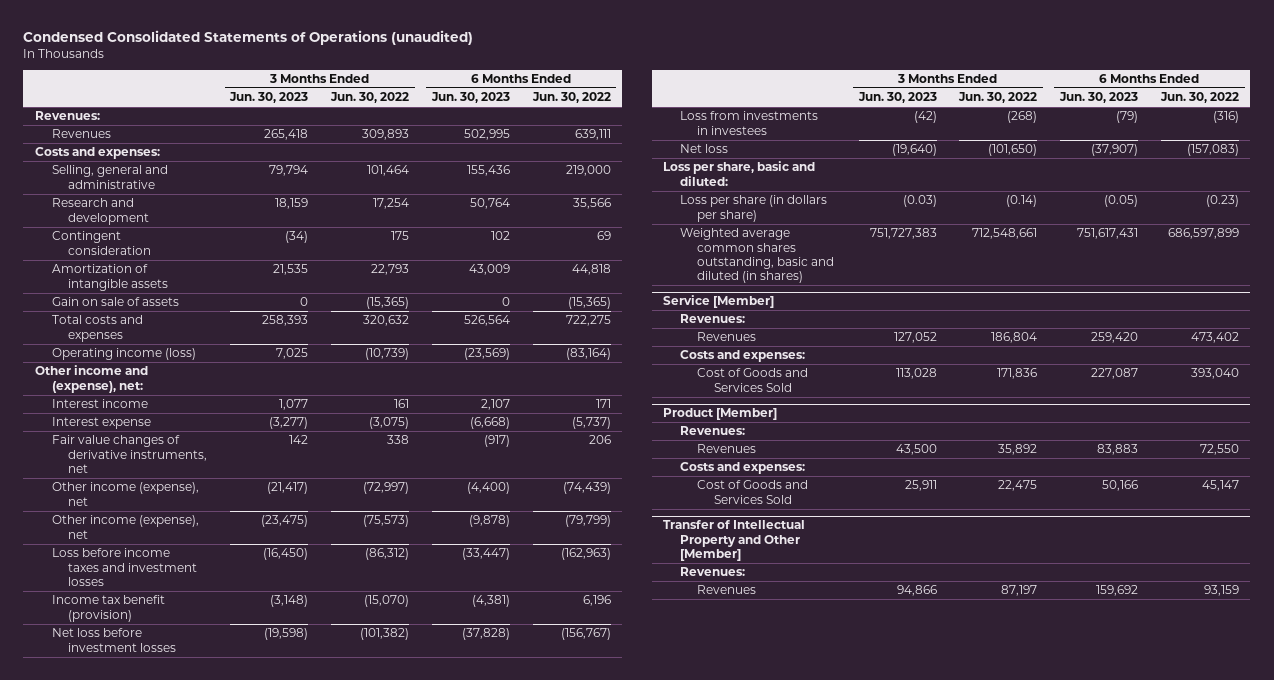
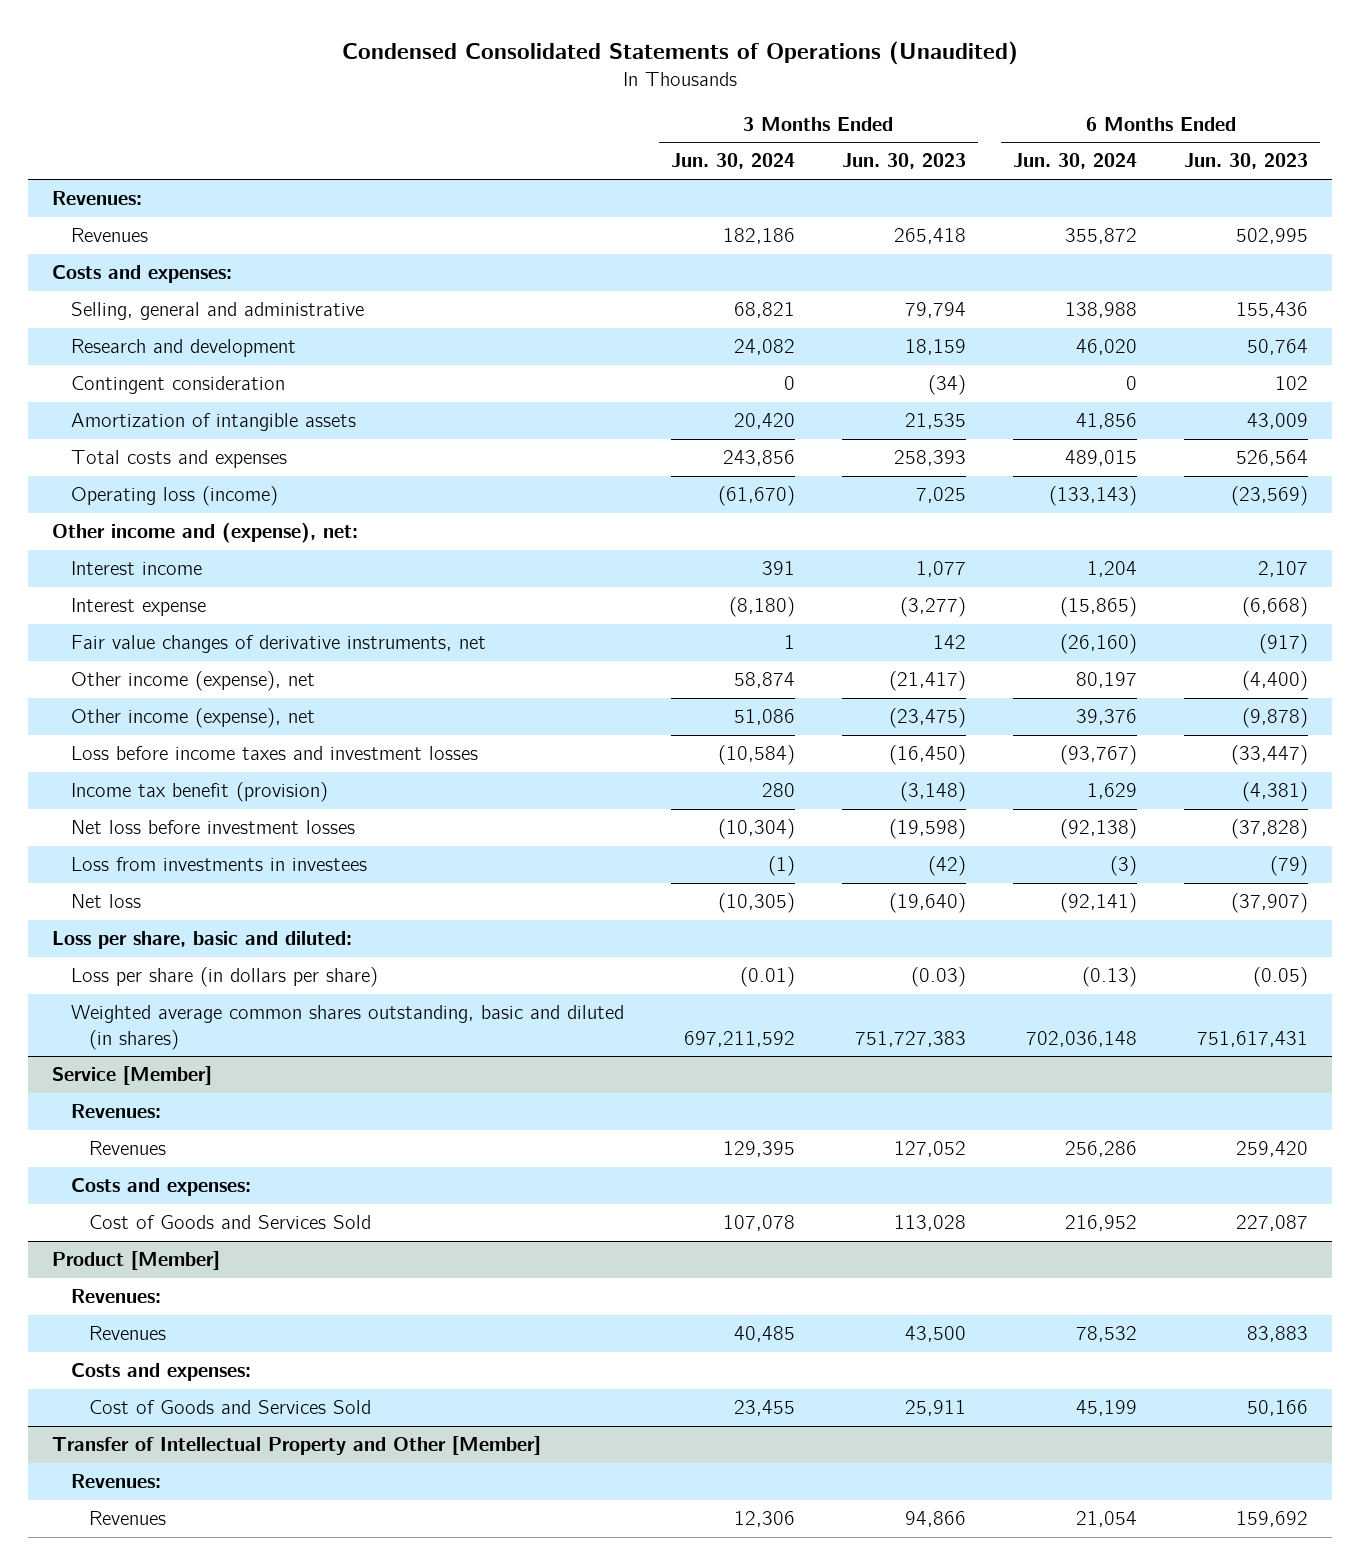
[23,29,474,45] Condensed Consolidated Statements of Operations (unaudited) -> [342,41,1019,66] Condensed Consolidated Statements of Operations (Unaudited)
[330,92,410,104] Jun. 30, 2022 -> none
[531,92,611,104] Jun. 30, 2022 -> none
none -> [670,153,795,170] Jun. 30, 2024
none -> [1013,153,1138,170] Jun. 30, 2024
[51,297,179,307] Gain on sale of assets -> none
[51,348,196,361] Operating income (loss) -> [70,486,278,507] Operating loss (income)

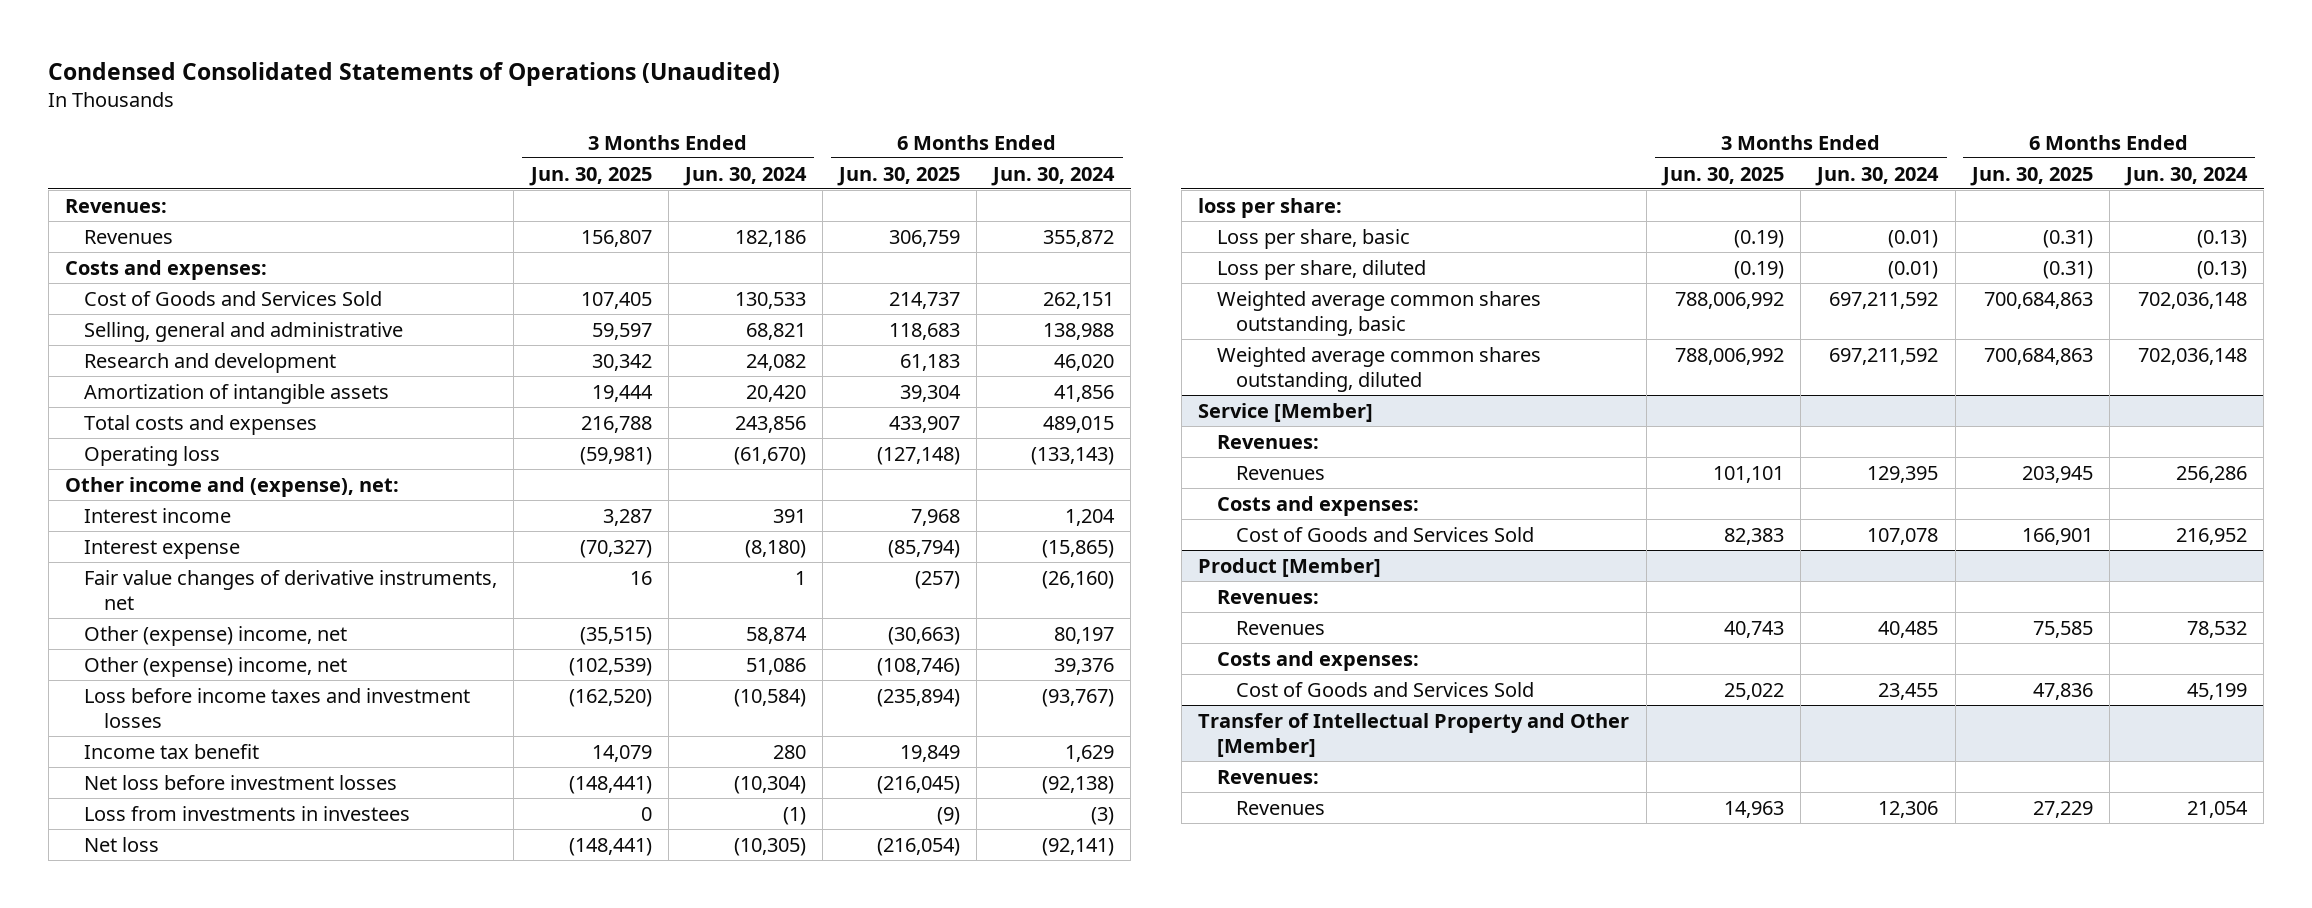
[841,153,966,170] Jun. 30, 2023 -> none
[1184,153,1309,170] Jun. 30, 2023 -> none
none -> [528,166,652,186] Jun. 30, 2025
none -> [837,166,961,186] Jun. 30, 2025
none -> [84,290,383,306] Cost of Goods and Services Sold
[70,376,285,395] Contingent consideration -> none
[70,486,278,507] Operating loss (income) -> [84,445,221,466] Operating loss
[70,671,315,692] Other income (expense), net -> [84,625,348,646] Other (expense) income, net
[70,708,315,729] Other income (expense), net -> [84,656,348,677] Other (expense) income, net
[70,782,328,803] Income tax benefit (provision) -> [84,743,260,759] Income tax benefit
[51,931,352,950] Loss per share, basic and diluted: -> [1197,197,1342,218] loss per share:
[70,967,378,988] Loss per share (in dollars per share) -> [1216,228,1410,249] Loss per share, basic
none -> [1216,259,1426,280] Loss per share, diluted
[70,1005,624,1050] Weighted average common shares outstanding, basic and diluted (in shares) -> [1216,290,1541,336] Weighted average common shares outstanding, basic
none -> [1216,346,1541,392] Weighted average common shares outstanding, diluted

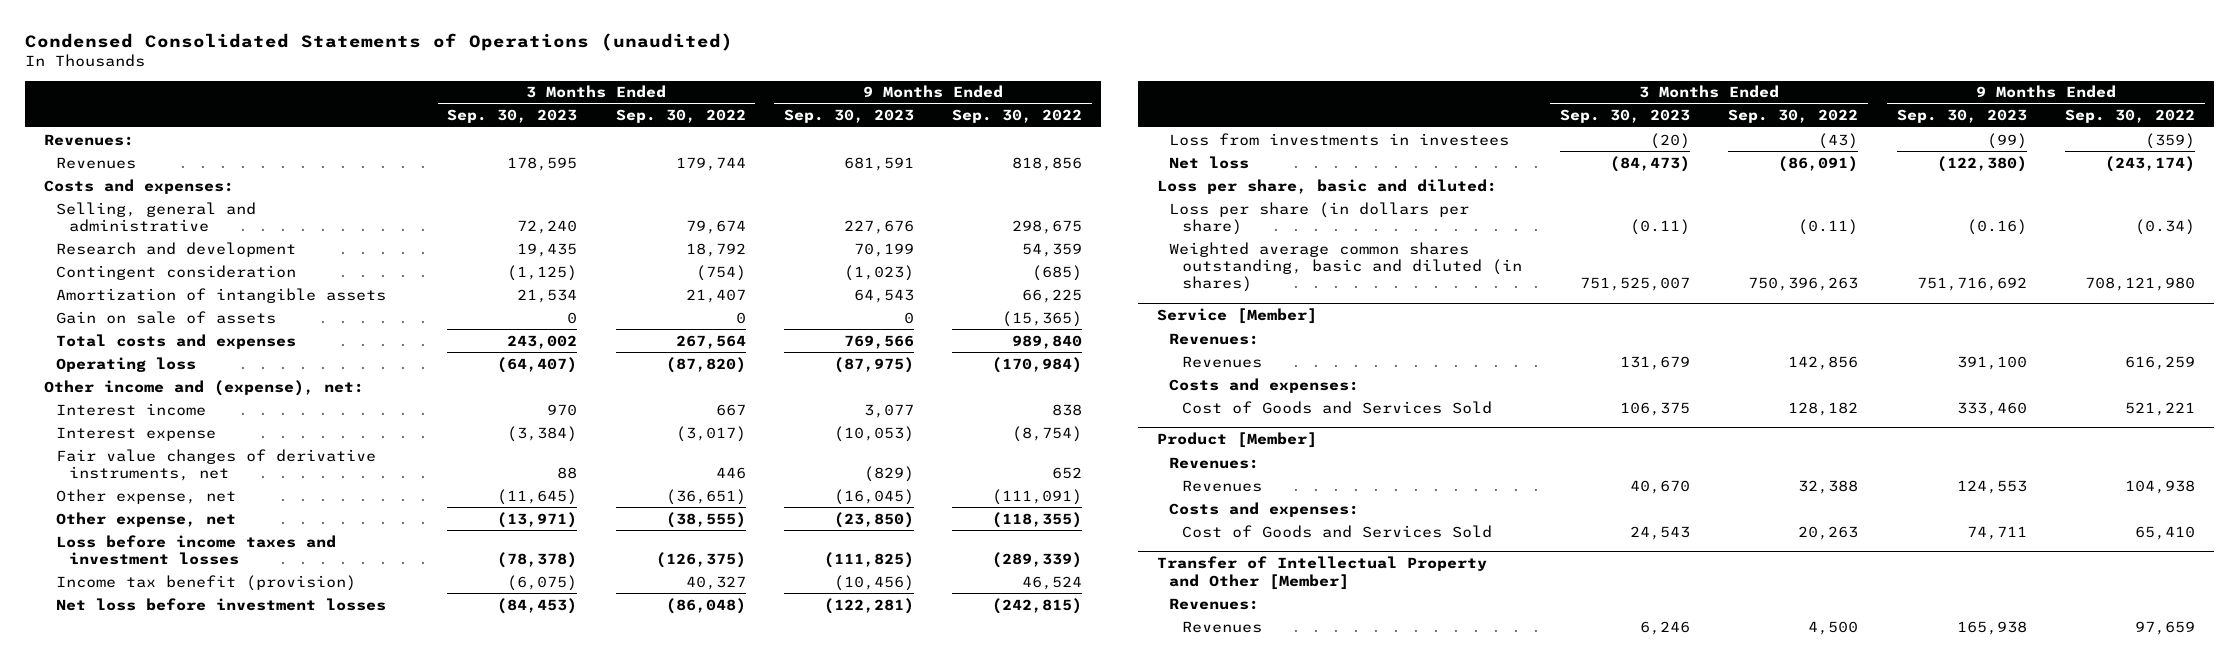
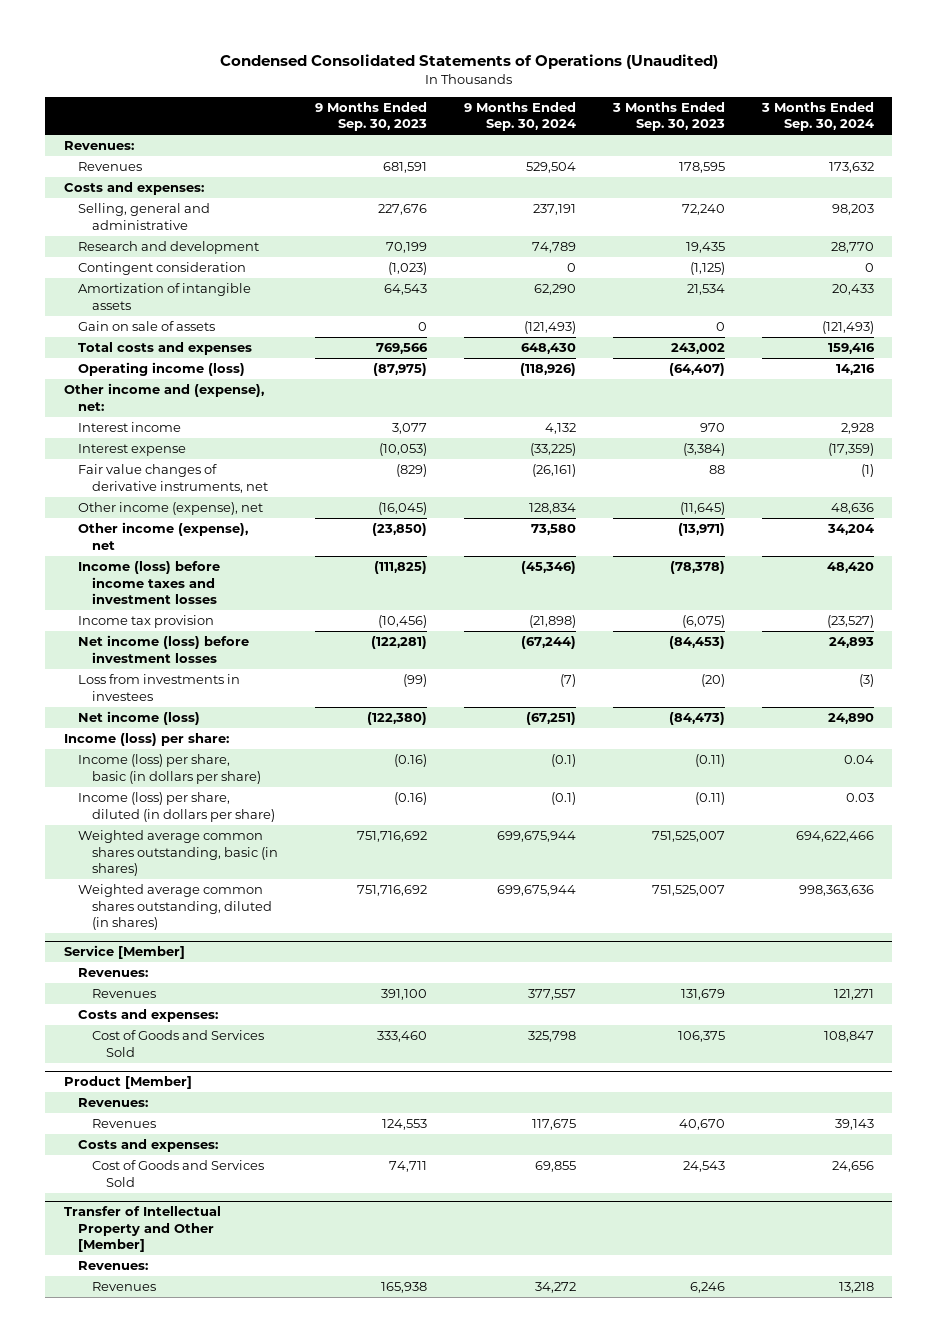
[24,32,733,51] Condensed Consolidated Statements of Operations (unaudited) -> [219,53,718,69] Condensed Consolidated Statements of Operations (Unaudited)
[615,109,746,124] Sep. 30, 2022 -> none
[952,109,1083,124] Sep. 30, 2022 -> none
none -> [463,102,576,132] 9 Months Ended Sep. 30, 2024
none -> [760,102,874,132] 3 Months Ended Sep. 30, 2024
[56,356,197,372] Operating loss -> [77,362,245,377] Operating income (loss)
[56,488,237,504] Other expense, net -> [77,502,263,516] Other income (expense), net
[56,511,237,527] Other expense, net -> [77,522,248,550] Other income (expense), net
[56,534,337,565] Loss before income taxes and investment losses -> [77,561,220,604] Income (loss) before income taxes and investment losses
[56,574,357,591] Income tax benefit (provision) -> [77,615,214,629] Income tax provision
[56,597,387,611] Net loss before investment losses -> [77,635,249,663] Net income (loss) before investment losses
[1169,155,1250,169] Net loss -> [77,711,200,726] Net income (loss)
[1156,178,1497,194] Loss per share, basic and diluted: -> [63,733,229,747] Income (loss) per share:
[1169,201,1470,235] Loss per share (in dollars per share) -> [77,754,261,784] Income (loss) per share, basic (in dollars per share)
none -> [77,792,275,822] Income (loss) per share, diluted (in dollars per share)
[1169,241,1522,293] Weighted average common shares outstanding, basic and diluted (in shares) -> [77,830,278,876] Weighted average common shares outstanding, basic (in shares)
none -> [77,884,272,930] Weighted average common shares outstanding, diluted (in shares)

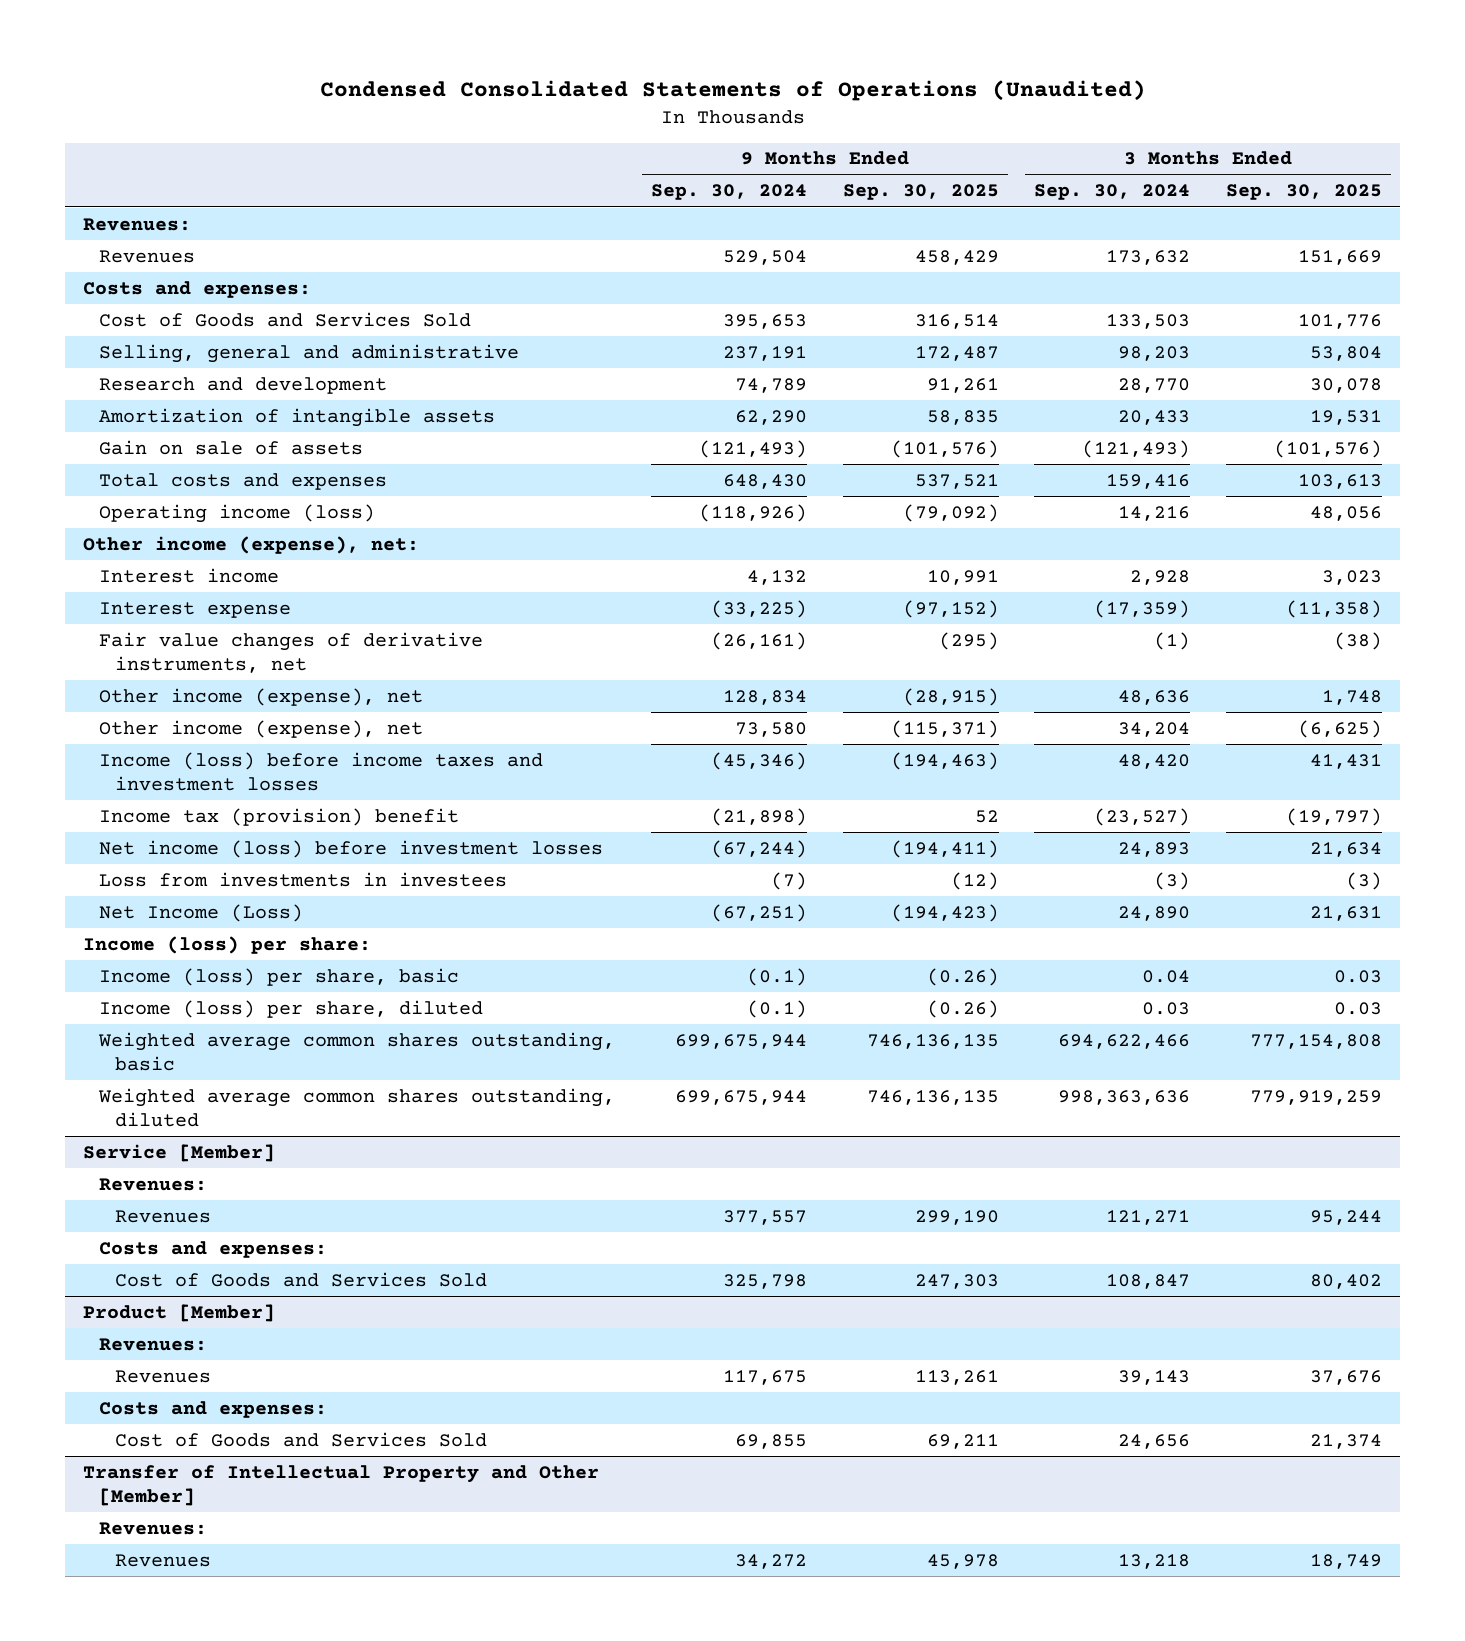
[314,102,427,132] 9 Months Ended Sep. 30, 2023 -> none
[611,102,725,132] 3 Months Ended Sep. 30, 2023 -> none
none -> [842,184,999,201] Sep. 30, 2025
none -> [1226,184,1383,201] Sep. 30, 2025
none -> [99,311,472,327] Cost of Goods and Services Sold
[77,262,246,276] Contingent consideration -> none
[63,383,264,411] Other income and (expense), net: -> [83,535,420,554] Other income (expense), net:
[77,615,214,629] Income tax provision -> [99,807,460,826] Income tax (provision) benefit
[77,711,200,726] Net income (loss) -> [99,903,304,922] Net Income (Loss)
[77,754,261,784] Income (loss) per share, basic (in dollars per share) -> [99,967,460,986] Income (loss) per share, basic
[77,792,275,822] Income (loss) per share, diluted (in dollars per share) -> [99,999,484,1018] Income (loss) per share, diluted
[77,830,278,876] Weighted average common shares outstanding, basic (in shares) -> [98,1031,616,1071] Weighted average common shares outstanding, basic
[77,884,272,930] Weighted average common shares outstanding, diluted (in shares) -> [98,1087,616,1127] Weighted average common shares outstanding, diluted

